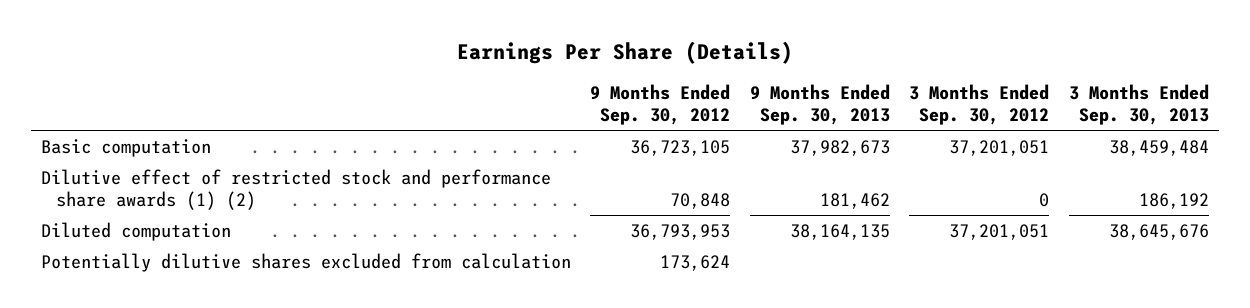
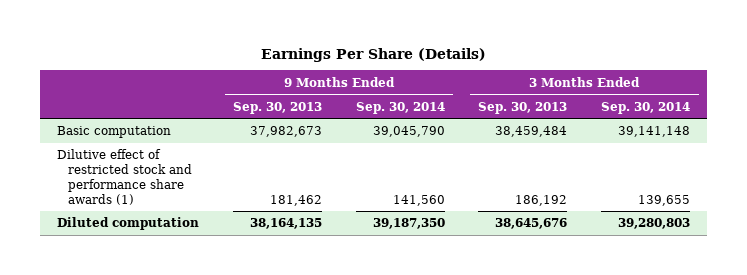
[590,84,731,126] 9 Months Ended Sep. 30, 2012 -> none
[909,84,1050,126] 3 Months Ended Sep. 30, 2012 -> none
none -> [355,101,445,114] Sep. 30, 2014
none -> [601,101,691,114] Sep. 30, 2014
[40,169,551,210] Dilutive effect of restricted stock and performance share awards (1) (2) -> [57,149,193,205] Dilutive effect of restricted stock and performance share awards (1)
[40,253,571,273] Potentially dilutive shares excluded from calculation -> none

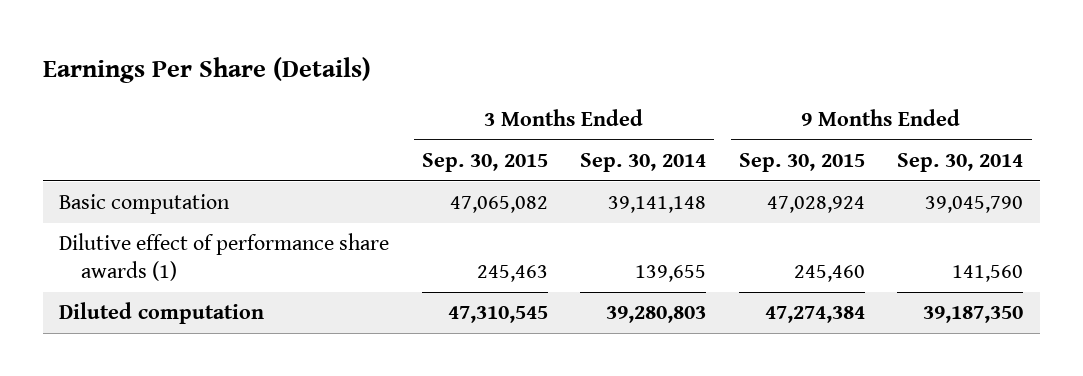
[232,101,322,114] Sep. 30, 2013 -> none
[478,101,568,114] Sep. 30, 2013 -> none
none -> [421,153,548,173] Sep. 30, 2015
none -> [738,153,865,173] Sep. 30, 2015
[57,149,193,205] Dilutive effect of restricted stock and performance share awards (1) -> [59,233,390,282] Dilutive effect of performance share awards (1)

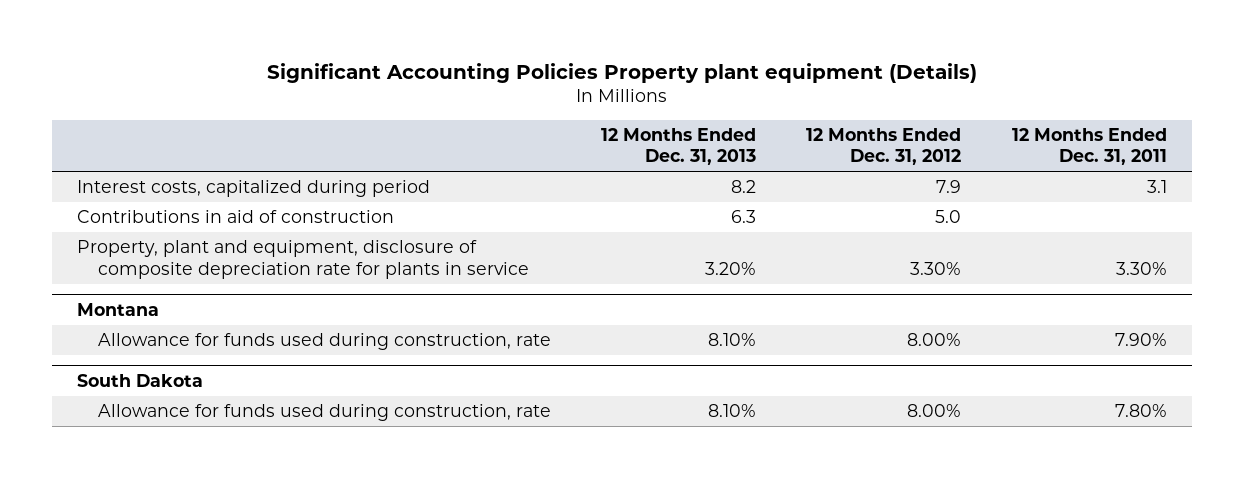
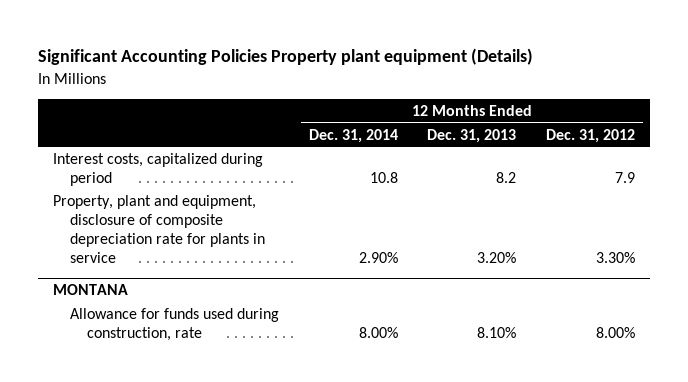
[1011,127,1167,166] 12 Months Ended Dec. 31, 2011 -> none
none -> [308,128,398,143] Dec. 31, 2014
[76,210,394,224] Contributions in aid of construction -> none
[98,333,552,351] Allowance for funds used during construction, rate -> none
[76,373,203,387] South Dakota -> none
[76,302,159,316] Montana -> [52,284,128,296] MONTANA

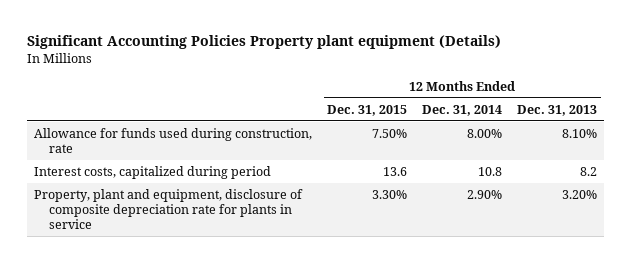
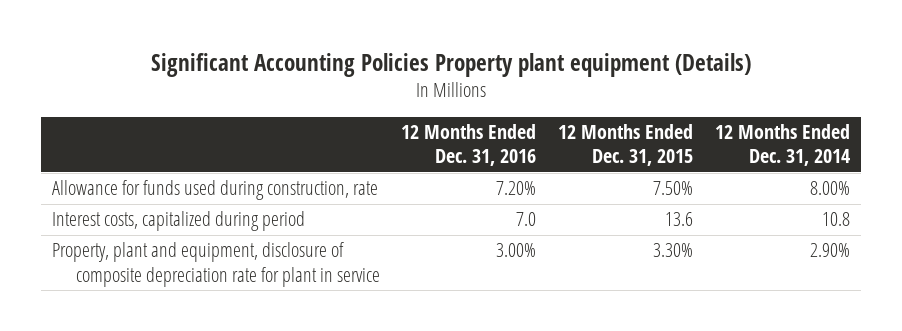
[516,104,597,116] Dec. 31, 2013 -> none
none -> [401,124,537,167] 12 Months Ended Dec. 31, 2016
[34,188,304,229] Property, plant and equipment, disclosure of composite depreciation rate for plants in service -> [51,242,380,287] Property, plant and equipment, disclosure of composite depreciation rate for plant in service

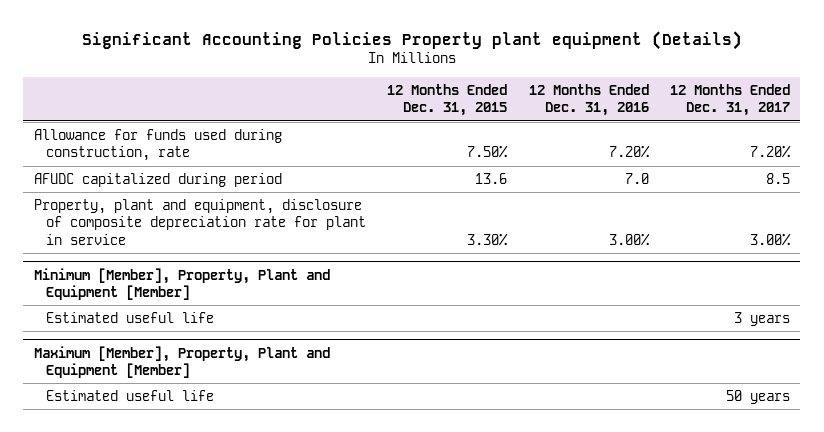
[714,124,850,167] 12 Months Ended Dec. 31, 2014 -> none
none -> [669,84,790,117] 12 Months Ended Dec. 31, 2017
[51,211,305,232] Interest costs, capitalized during period -> [33,172,282,187] AFUDC capitalized during period
none -> [33,267,330,301] Minimum [Member], Property, Plant and Equipment [Member]
none -> [46,311,215,323] Estimated useful life
none -> [33,345,330,379] Maximum [Member], Property, Plant and Equipment [Member]
none -> [46,389,215,401] Estimated useful life

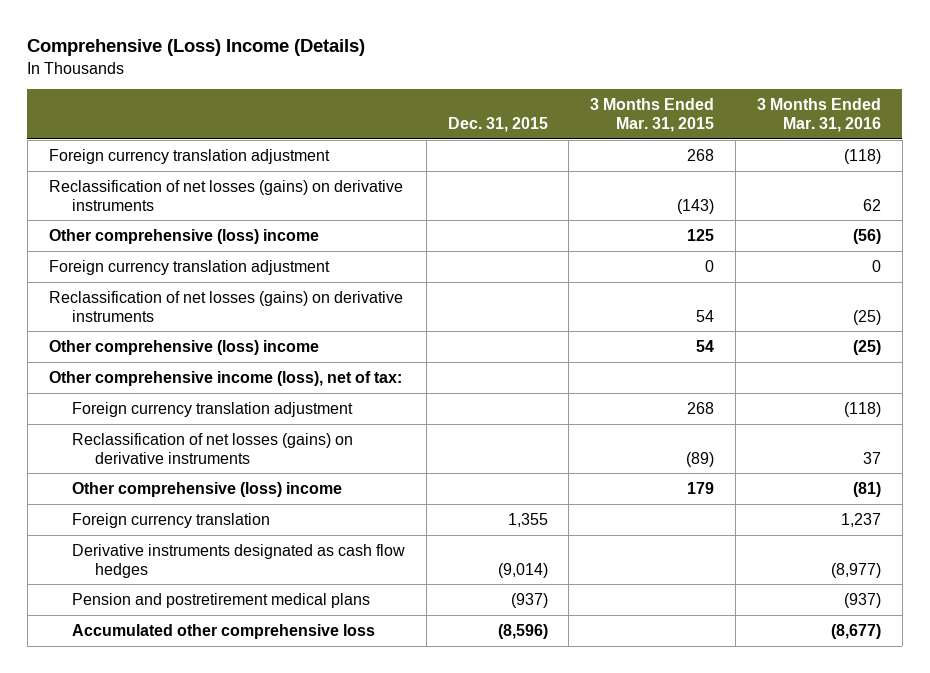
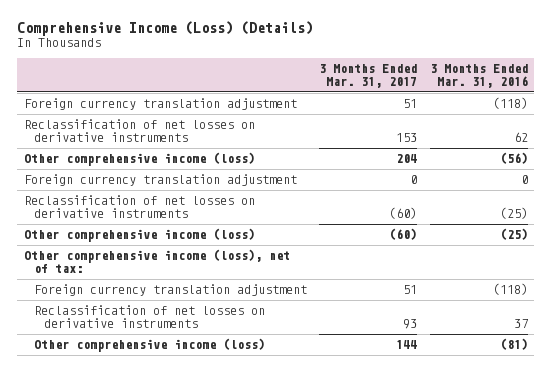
[27,39,366,57] Comprehensive (Loss) Income (Details) -> [17,21,314,37] Comprehensive Income (Loss) (Details)
[447,116,548,132] Dec. 31, 2015 -> none
[590,98,715,132] 3 Months Ended Mar. 31, 2015 -> none
none -> [319,64,418,88] 3 Months Ended Mar. 31, 2017
[48,179,403,211] Reclassification of net losses (gains) on derivative instruments -> [23,119,255,143] Reclassification of net losses on derivative instruments
[48,228,319,244] Other comprehensive (loss) income -> [23,152,255,167] Other comprehensive income (loss)
[48,290,403,322] Reclassification of net losses (gains) on derivative instruments -> [23,195,255,219] Reclassification of net losses on derivative instruments
[48,339,319,355] Other comprehensive (loss) income -> [23,228,255,243] Other comprehensive income (loss)
[71,512,270,528] Foreign currency translation -> none
[71,543,405,578] Derivative instruments designated as cash flow hedges -> none
[71,592,370,608] Pension and postretirement medical plans -> none
[71,623,375,639] Accumulated other comprehensive loss -> none
[71,432,353,464] Reclassification of net losses (gains) on derivative instruments -> [33,305,265,329] Reclassification of net losses on derivative instruments
[71,481,342,497] Other comprehensive (loss) income -> [33,338,265,353] Other comprehensive income (loss)

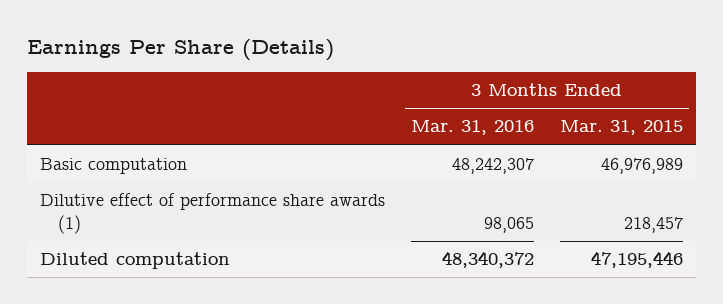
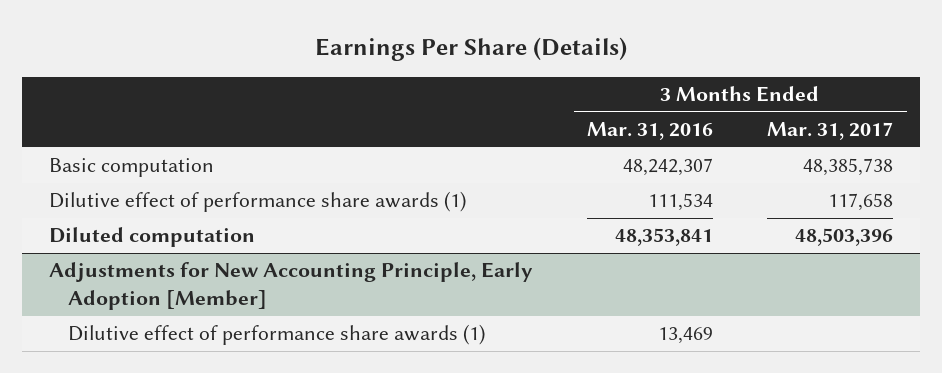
[559,120,683,136] Mar. 31, 2015 -> none
none -> [767,122,894,141] Mar. 31, 2017
[483,216,534,233] 98,065 -> [648,193,714,212] 111,534
[441,251,534,269] 48,340,372 -> [615,228,714,247] 48,353,841
none -> [49,262,534,311] Adjustments for New Accounting Principle, Early Adoption [Member]
none -> [68,324,486,346] Dilutive effect of performance share awards (1)

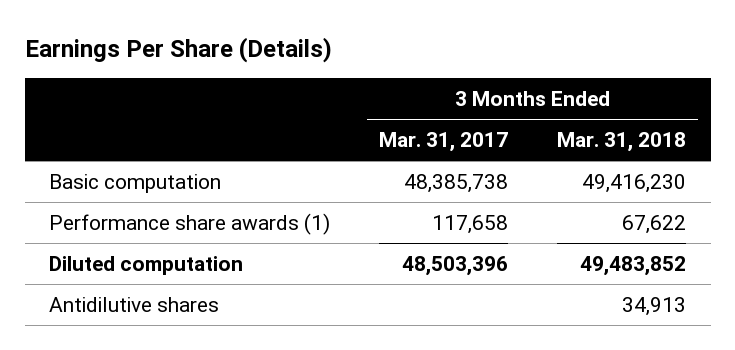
[587,122,714,141] Mar. 31, 2016 -> none
none -> [557,132,687,153] Mar. 31, 2018
[49,191,467,213] Dilutive effect of performance share awards (1) -> [49,212,331,235] Performance share awards (1)
[49,262,534,311] Adjustments for New Accounting Principle, Early Adoption [Member] -> none
[68,324,486,346] Dilutive effect of performance share awards (1) -> none
none -> [49,296,220,312] Antidilutive shares

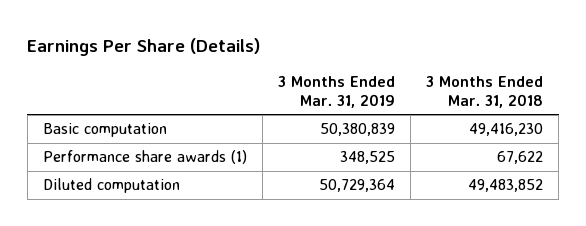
[379,132,509,153] Mar. 31, 2017 -> none
none -> [278,76,396,109] 3 Months Ended Mar. 31, 2019
[49,296,220,312] Antidilutive shares -> none

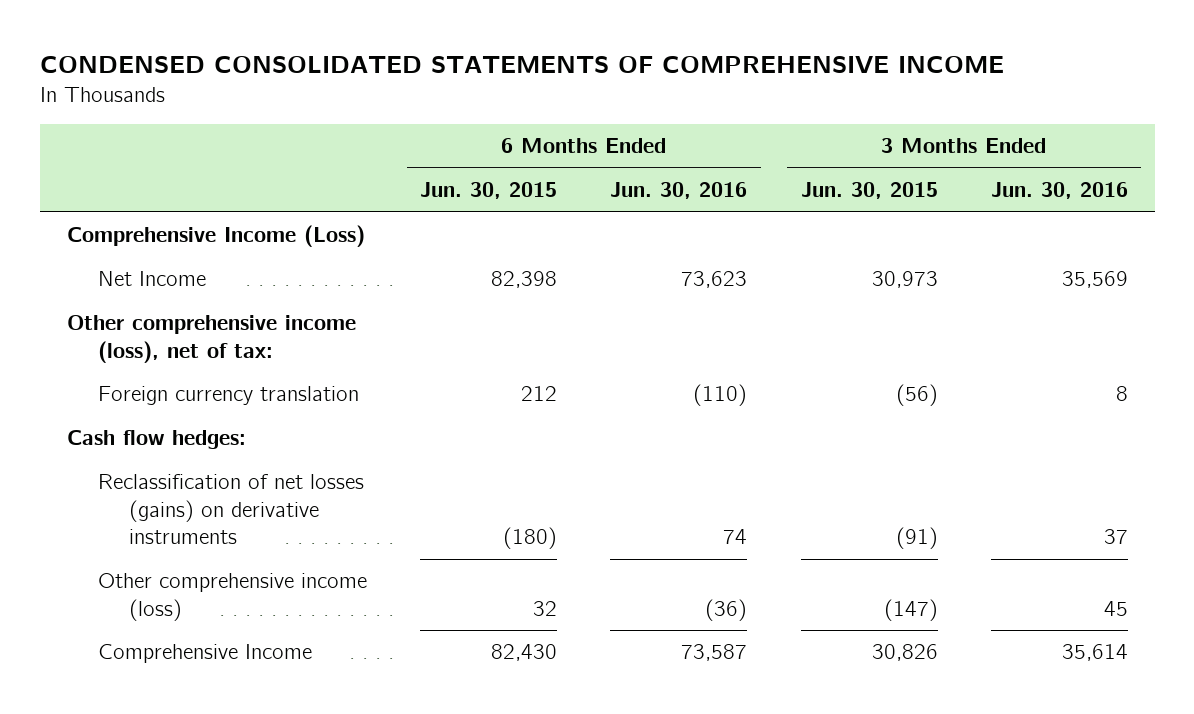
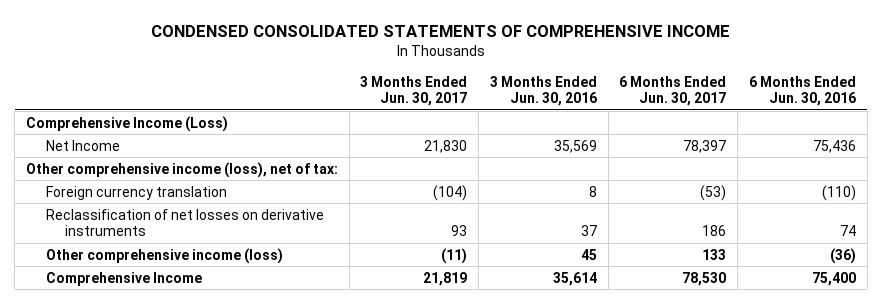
[420,182,558,200] Jun. 30, 2015 -> none
[800,182,938,200] Jun. 30, 2015 -> none
none -> [360,75,468,107] 3 Months Ended Jun. 30, 2017
none -> [619,75,727,107] 6 Months Ended Jun. 30, 2017
[681,271,748,289] 73,623 -> [812,139,856,153] 75,436
[66,430,246,450] Cash flow hedges: -> none
[97,474,364,545] Reclassification of net losses (gains) on derivative instruments -> [45,208,324,237] Reclassification of net losses on derivative instruments
[681,644,748,662] 73,587 -> [811,271,856,286] 75,400

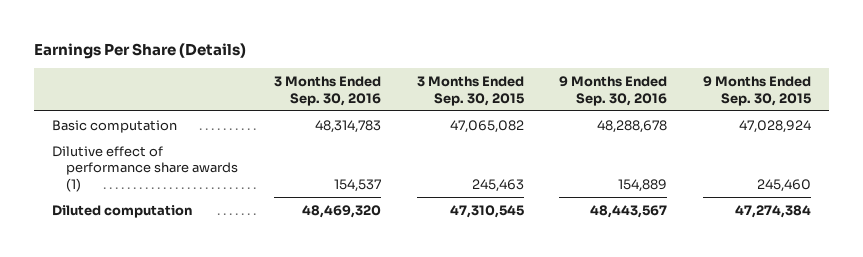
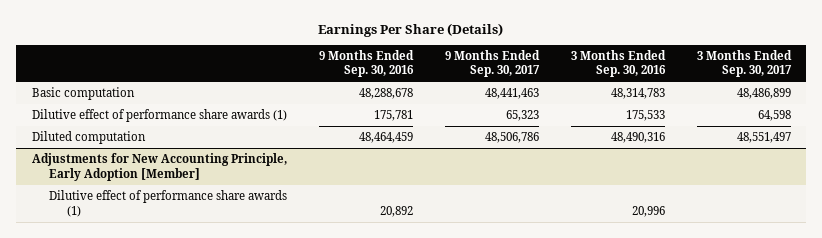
[416,76,524,106] 3 Months Ended Sep. 30, 2015 -> none
[703,76,812,106] 9 Months Ended Sep. 30, 2015 -> none
none -> [444,50,540,78] 9 Months Ended Sep. 30, 2017
none -> [696,50,792,78] 3 Months Ended Sep. 30, 2017
[333,178,381,192] 154,537 -> [625,110,665,122] 175,533
[618,178,668,192] 154,889 -> [374,110,414,122] 175,781
[301,205,381,219] 48,469,320 -> [610,132,665,144] 48,490,316
[590,205,668,219] 48,443,567 -> [359,132,414,144] 48,464,459
none -> [31,153,287,181] Adjustments for New Accounting Principle, Early Adoption [Member]
none -> [49,190,288,217] Dilutive effect of performance share awards (1)

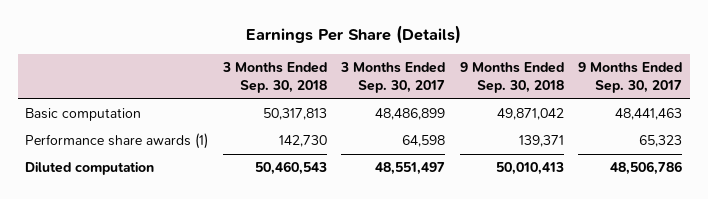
[319,50,415,78] 9 Months Ended Sep. 30, 2016 -> none
[570,50,666,78] 3 Months Ended Sep. 30, 2016 -> none
none -> [221,62,327,94] 3 Months Ended Sep. 30, 2018
none -> [459,62,564,94] 9 Months Ended Sep. 30, 2018
[31,109,287,123] Dilutive effect of performance share awards (1) -> [25,133,209,150] Performance share awards (1)
[31,153,287,181] Adjustments for New Accounting Principle, Early Adoption [Member] -> none
[49,190,288,217] Dilutive effect of performance share awards (1) -> none

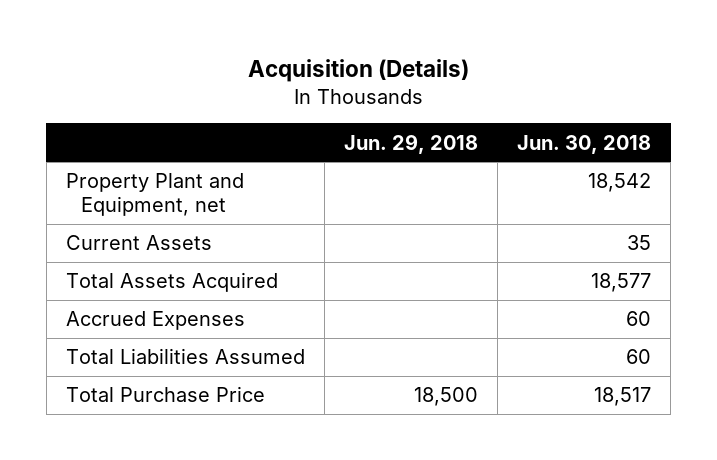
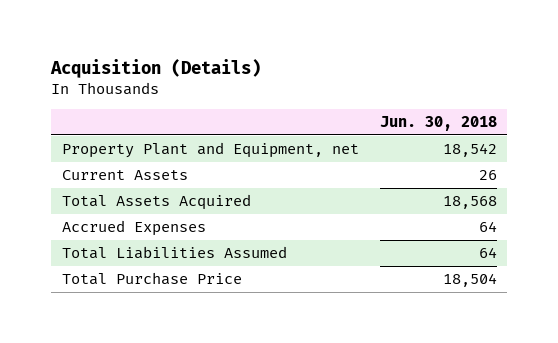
[344,133,479,154] Jun. 29, 2018 -> none
[627,235,652,251] 35 -> [478,170,497,181] 26
[591,273,652,293] 18,577 -> [442,196,497,210] 18,568
[626,311,652,327] 60 -> [478,221,497,233] 64
[626,349,652,365] 60 -> [478,247,497,259] 64
[594,387,652,407] 18,517 -> [442,273,497,288] 18,504

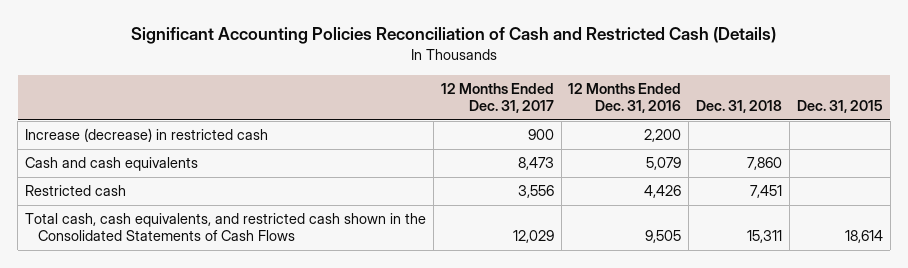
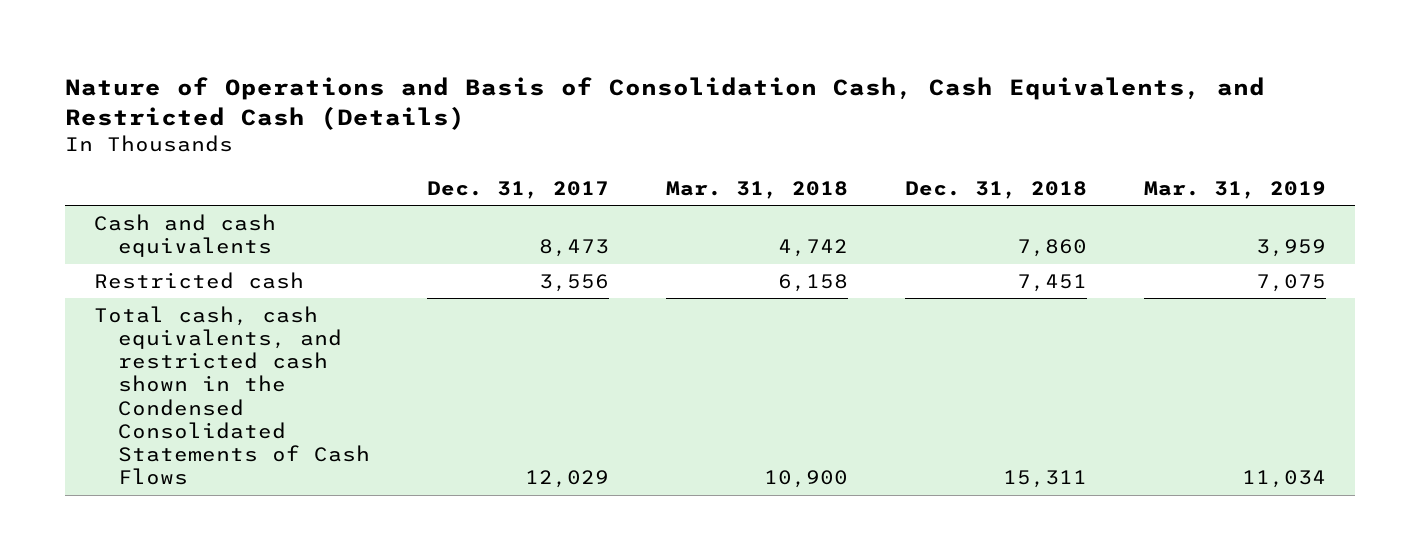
[130,27,776,45] Significant Accounting Policies Reconciliation of Cash and Restricted Cash (Details) -> [65,77,1266,131] Nature of Operations and Basis of Consolidation Cash, Cash Equivalents, and Restricted Cash (Details)
[440,83,554,114] 12 Months Ended Dec. 31, 2017 -> none
[568,83,682,114] 12 Months Ended Dec. 31, 2016 -> none
[796,100,883,114] Dec. 31, 2015 -> none
none -> [427,180,610,199] Dec. 31, 2017
none -> [666,180,849,199] Mar. 31, 2018
none -> [1144,180,1327,199] Mar. 31, 2019
[24,128,268,143] Increase (decrease) in restricted cash -> none
[24,213,426,242] Total cash, cash equivalents, and restricted cash shown in the Consolidated Statements of Cash Flows -> [93,305,371,486] Total cash, cash equivalents, and restricted cash shown in the Condensed Consolidated Statements of Cash Flows

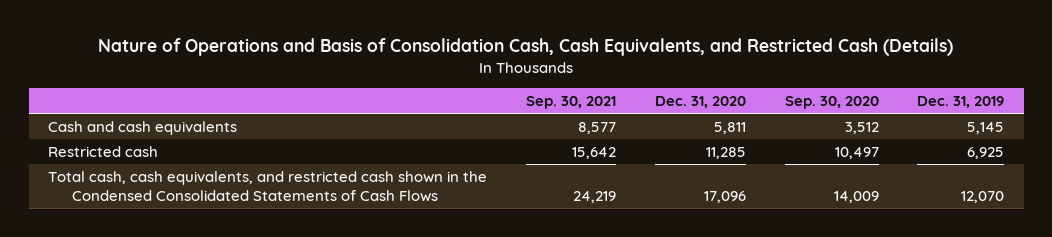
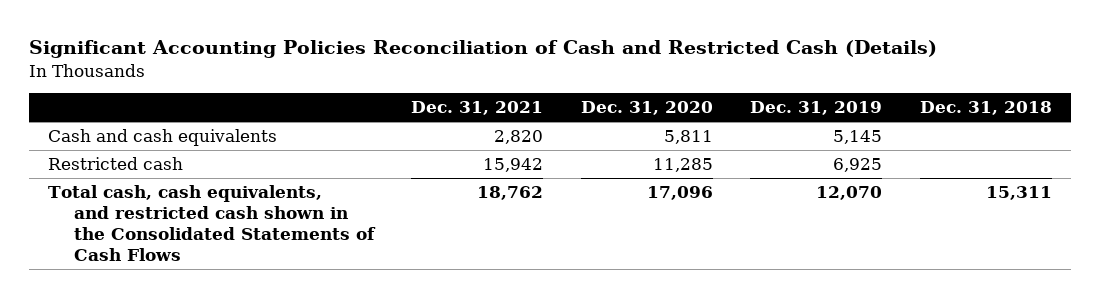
[98,38,954,57] Nature of Operations and Basis of Consolidation Cash, Cash Equivalents, and Restricted Cash (Details) -> [28,40,937,59] Significant Accounting Policies Reconciliation of Cash and Restricted Cash (Details)
[525,96,616,110] Sep. 30, 2021 -> none
[784,96,879,110] Sep. 30, 2020 -> none
none -> [411,101,544,116] Dec. 31, 2021
none -> [919,101,1052,116] Dec. 31, 2018
[48,171,488,203] Total cash, cash equivalents, and restricted cash shown in the Condensed Consolidated Statements of Cash Flows -> [47,185,376,261] Total cash, cash equivalents, and restricted cash shown in the Consolidated Statements of Cash Flows

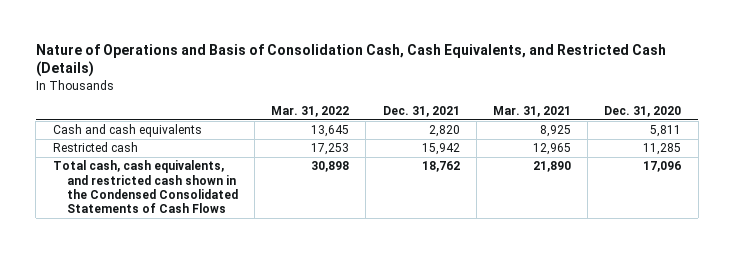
[28,40,937,59] Significant Accounting Policies Reconciliation of Cash and Restricted Cash (Details) -> [35,43,666,78] Nature of Operations and Basis of Consolidation Cash, Cash Equivalents, and Restricted Cash (Details)
[750,101,883,116] Dec. 31, 2019 -> none
[919,101,1052,116] Dec. 31, 2018 -> none
none -> [271,106,350,118] Mar. 31, 2022
none -> [493,106,572,118] Mar. 31, 2021
[47,185,376,261] Total cash, cash equivalents, and restricted cash shown in the Consolidated Statements of Cash Flows -> [52,160,238,214] Total cash, cash equivalents, and restricted cash shown in the Condensed Consolidated Statements of Cash Flows

